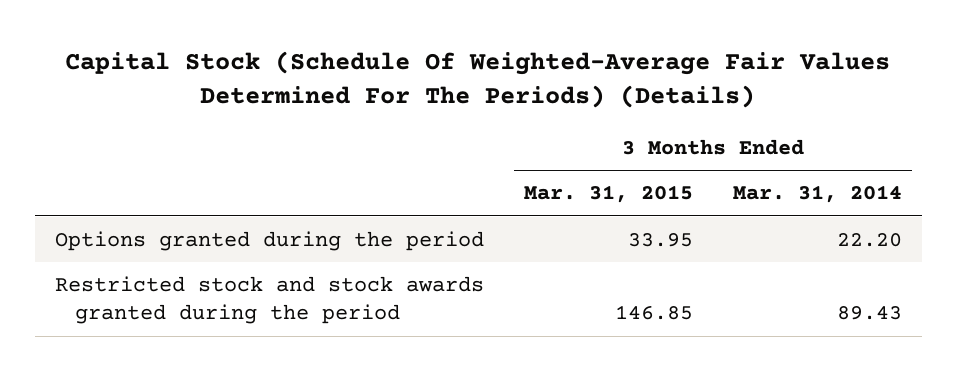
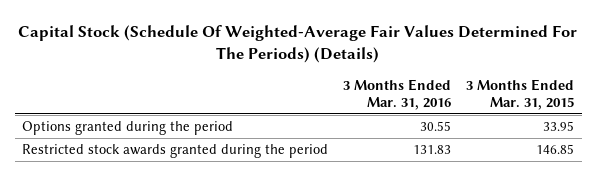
[732,185,902,204] Mar. 31, 2014 -> none
none -> [343,78,452,110] 3 Months Ended Mar. 31, 2016
[54,275,484,325] Restricted stock and stock awards granted during the period -> [22,144,329,159] Restricted stock awards granted during the period

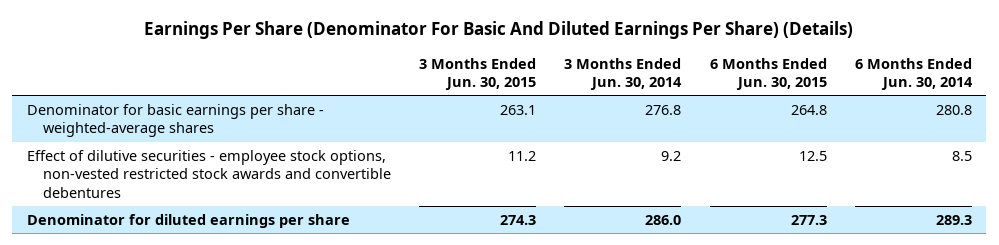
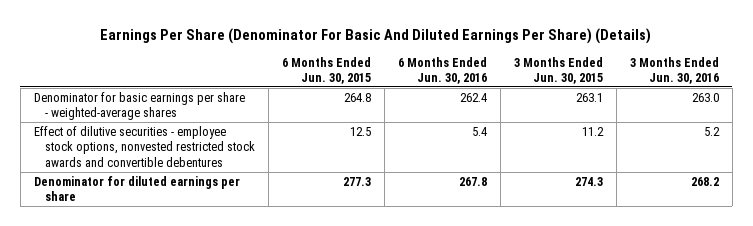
[564,57,683,90] 3 Months Ended Jun. 30, 2014 -> none
[855,57,974,90] 6 Months Ended Jun. 30, 2014 -> none
none -> [397,56,487,84] 6 Months Ended Jun. 30, 2016
none -> [629,56,719,84] 3 Months Ended Jun. 30, 2016
[26,149,391,198] Effect of dilutive securities - employee stock options, non-vested restricted stock awards and convertible debentures -> [33,125,255,167] Effect of dilutive securities - employee stock options, nonvested restricted stock awards and convertible debentures

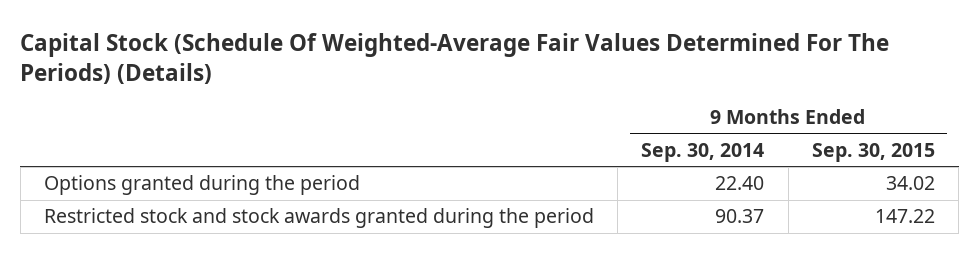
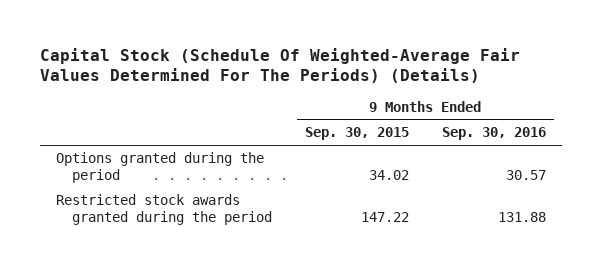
[641,143,765,163] Sep. 30, 2014 -> none
none -> [441,127,546,141] Sep. 30, 2016
[43,208,594,229] Restricted stock and stock awards granted during the period -> [56,194,272,226] Restricted stock awards granted during the period

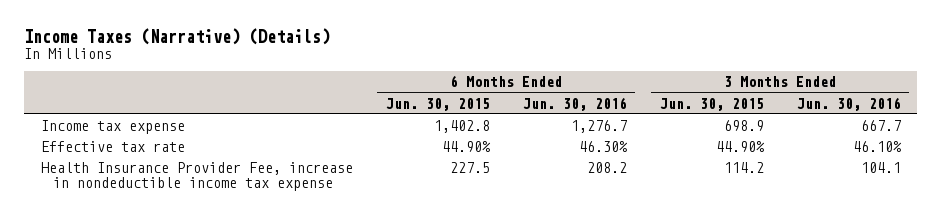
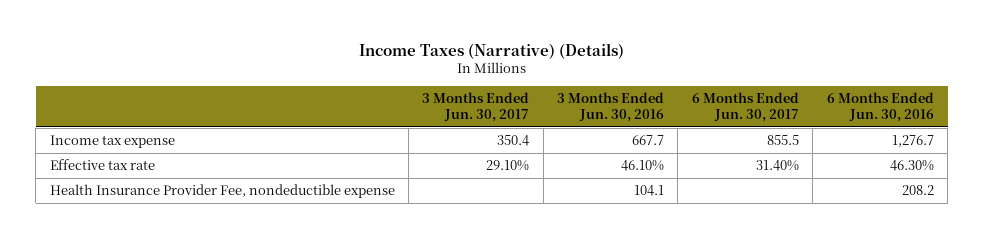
[385,97,490,111] Jun. 30, 2015 -> none
[659,97,764,111] Jun. 30, 2015 -> none
none -> [422,92,530,122] 3 Months Ended Jun. 30, 2017
none -> [691,92,799,122] 6 Months Ended Jun. 30, 2017
[40,162,353,191] Health Insurance Provider Fee, increase in nondeductible income tax expense -> [49,184,395,199] Health Insurance Provider Fee, nondeductible expense

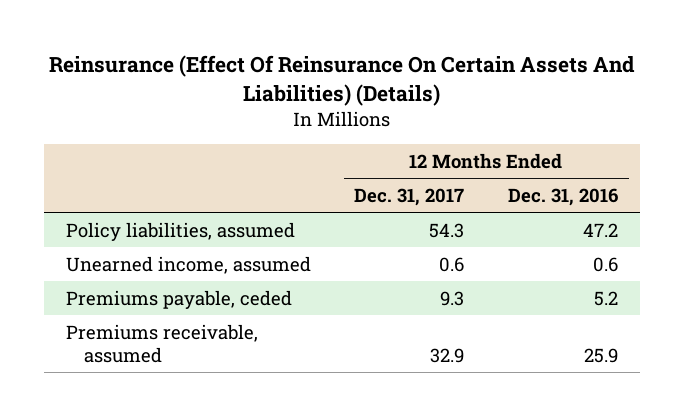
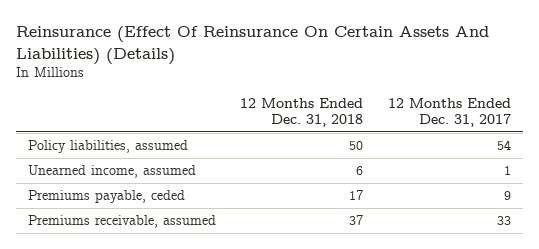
[508,187,619,206] Dec. 31, 2016 -> none
none -> [240,97,364,127] 12 Months Ended Dec. 31, 2018
[429,222,465,238] 54.3 -> [496,140,511,151] 54
[439,256,465,272] 0.6 -> [503,166,511,176] 1
[440,290,465,306] 9.3 -> [503,191,511,201] 9
[430,347,465,363] 32.9 -> [496,216,511,226] 33

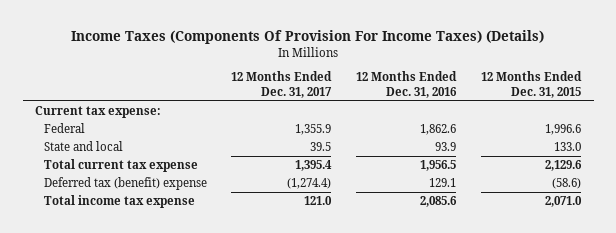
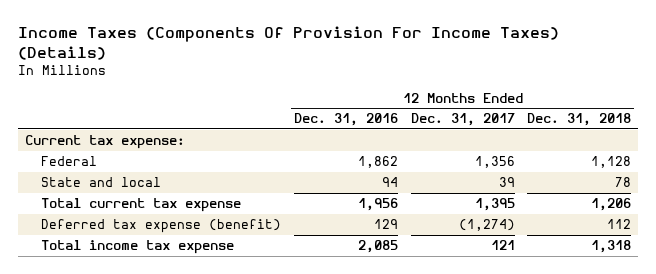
[481,71,583,99] 12 Months Ended Dec. 31, 2015 -> none
none -> [527,113,632,127] Dec. 31, 2018
[295,124,332,136] 1,355.9 -> [474,156,515,169] 1,356
[420,124,457,136] 1,862.6 -> [357,156,398,169] 1,862
[310,142,332,152] 39.5 -> [498,177,515,188] 39
[435,142,457,152] 93.9 -> [381,177,398,188] 94
[295,160,333,172] 1,395.4 -> [474,198,515,212] 1,395
[420,160,457,172] 1,956.5 -> [357,198,398,212] 1,956
[43,177,207,191] Deferred tax (benefit) expense -> [41,219,282,234] Deferred tax expense (benefit)
[287,178,332,190] (1,274.4) -> [458,219,515,232] (1,274)
[429,178,457,188] 129.1 -> [373,219,398,230] 129
[304,196,333,206] 121.0 -> [490,240,515,251] 121
[420,196,458,208] 2,085.6 -> [357,240,398,254] 2,085

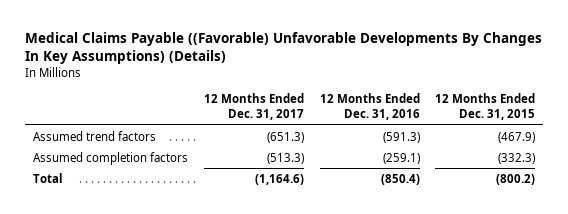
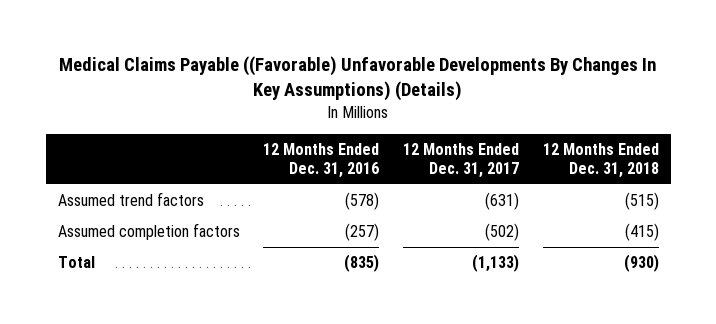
[435,93,536,121] 12 Months Ended Dec. 31, 2015 -> none
none -> [542,143,659,179] 12 Months Ended Dec. 31, 2018
[266,131,304,143] (651.3) -> [485,192,520,211] (631)
[382,131,420,143] (591.3) -> [345,192,380,211] (578)
[266,152,304,164] (513.3) -> [485,223,520,242] (502)
[382,152,420,164] (259.1) -> [345,223,380,242] (257)
[254,173,304,185] (1,164.6) -> [472,254,520,273] (1,133)
[380,173,420,185] (850.4) -> [344,254,380,273] (835)

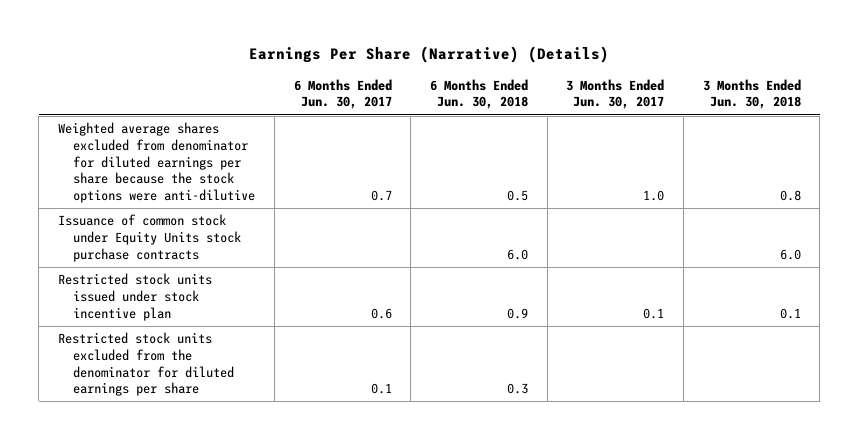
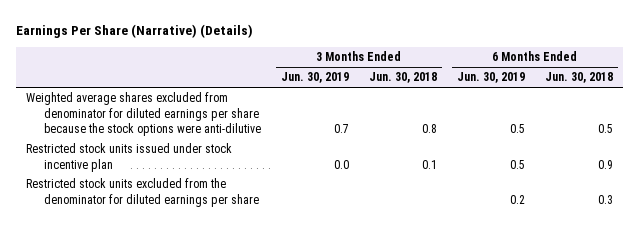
[293,78,392,110] 6 Months Ended Jun. 30, 2017 -> none
[566,78,665,110] 3 Months Ended Jun. 30, 2017 -> none
none -> [281,72,350,84] Jun. 30, 2019
none -> [457,72,526,84] Jun. 30, 2019
[57,214,242,262] Issuance of common stock under Equity Units stock purchase contracts -> none

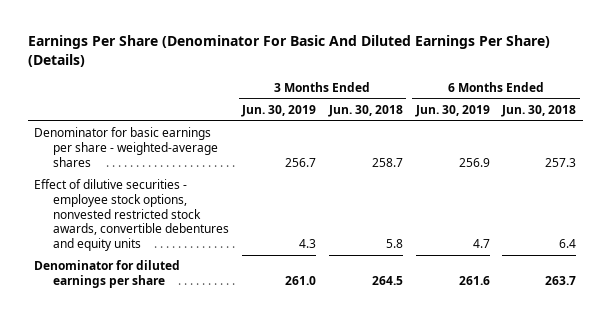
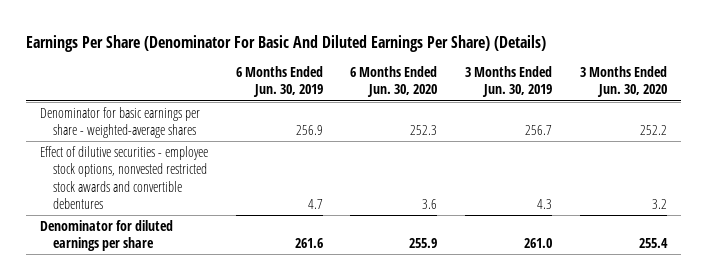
[327,105,403,118] Jun. 30, 2018 -> none
[501,105,577,118] Jun. 30, 2018 -> none
none -> [350,66,438,98] 6 Months Ended Jun. 30, 2020
none -> [579,66,667,98] 3 Months Ended Jun. 30, 2020
[34,179,230,252] Effect of dilutive securities - employee stock options, nonvested restricted stock awards, convertible debentures and equity units -> [40,145,209,210] Effect of dilutive securities - employee stock options, nonvested restricted stock awards and convertible debentures

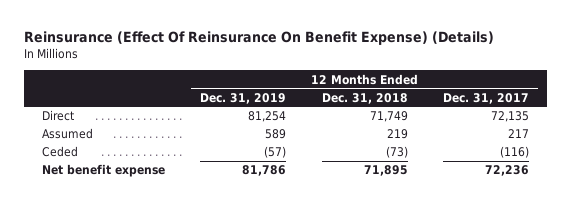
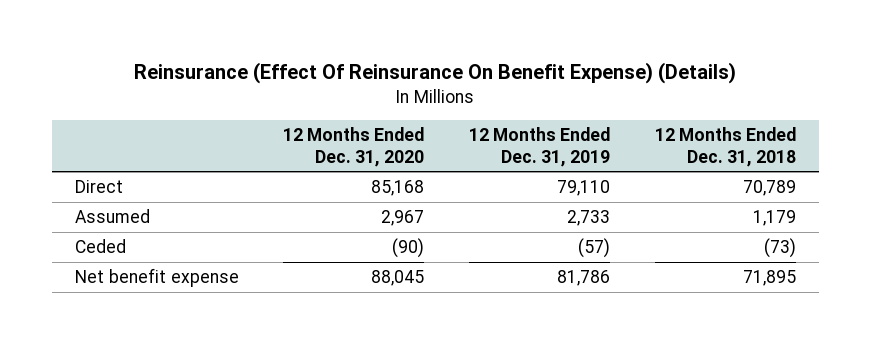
[443,92,530,104] Dec. 31, 2017 -> none
none -> [283,127,425,167] 12 Months Ended Dec. 31, 2020
[248,111,287,123] 81,254 -> [557,180,611,197] 79,110
[369,111,408,123] 71,749 -> [743,180,797,197] 70,789
[265,129,287,140] 589 -> [567,210,611,227] 2,733
[386,129,408,140] 219 -> [753,210,797,227] 1,179

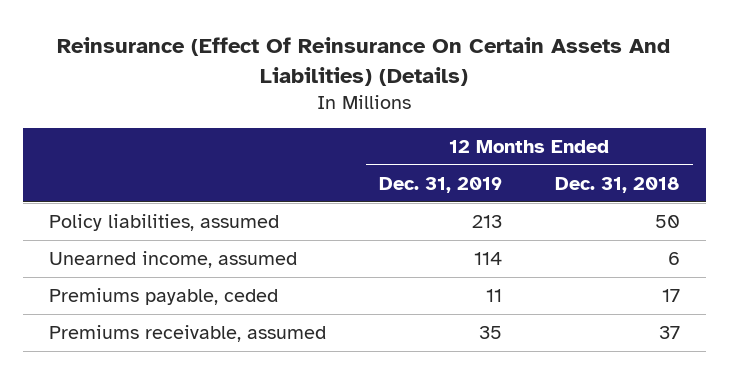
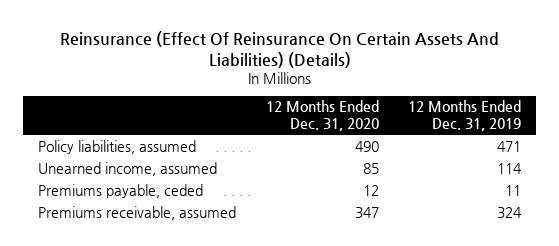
[554,176,680,193] Dec. 31, 2018 -> none
none -> [265,100,379,131] 12 Months Ended Dec. 31, 2020
[471,214,502,228] 213 -> [497,140,522,152] 471
[478,325,502,339] 35 -> [497,206,523,219] 324

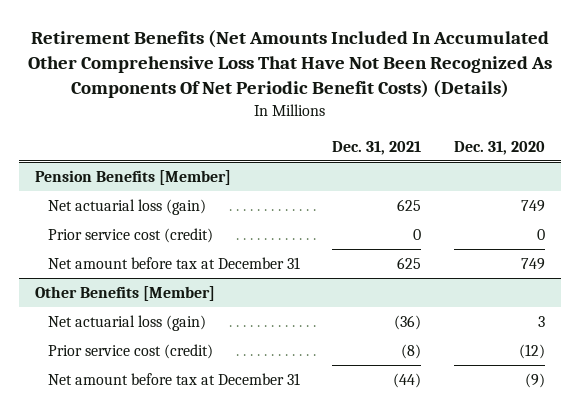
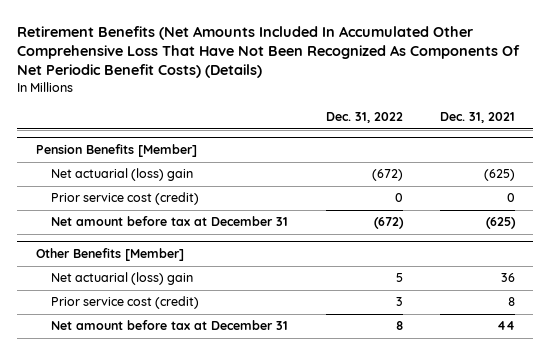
[453,141,545,156] Dec. 31, 2020 -> none
none -> [325,111,403,123] Dec. 31, 2022
[47,198,206,215] Net actuarial loss (gain) -> [51,168,194,182] Net actuarial (loss) gain
[397,198,422,211] 625 -> [483,169,515,182] (625)
[397,256,422,269] 625 -> [485,217,516,230] (625)
[47,314,206,331] Net actuarial loss (gain) -> [51,272,194,286] Net actuarial (loss) gain
[394,314,422,330] (36) -> [500,273,515,283] 36
[401,343,422,359] (8) -> [507,297,515,307] 8
[393,372,422,388] (44) -> [496,321,515,331] 44

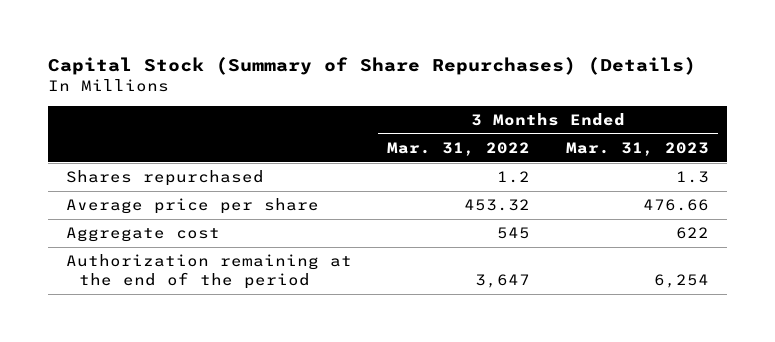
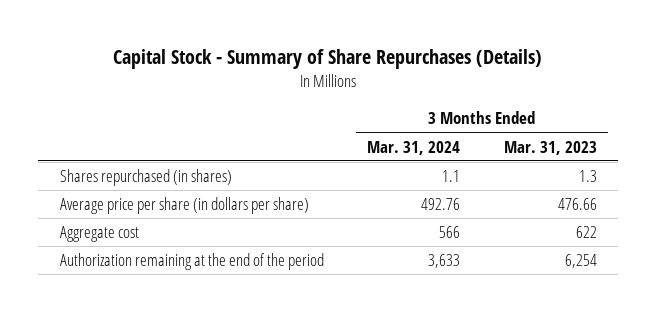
[47,56,696,75] Capital Stock (Summary of Share Repurchases) (Details) -> [113,49,543,70] Capital Stock - Summary of Share Repurchases (Details)
[387,142,531,157] Mar. 31, 2022 -> none
none -> [367,140,461,155] Mar. 31, 2024
[65,170,264,187] Shares repurchased -> [59,169,232,187] Shares repurchased (in shares)
[65,198,319,215] Average price per share -> [59,197,309,215] Average price per share (in dollars per share)

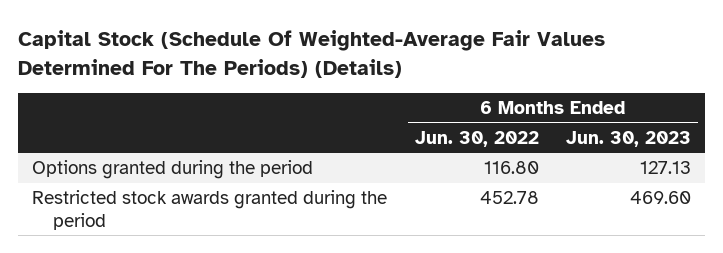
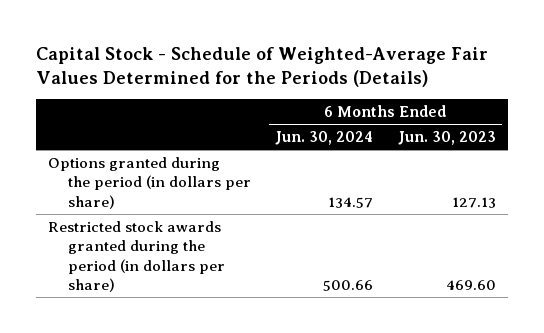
[17,30,605,78] Capital Stock (Schedule Of Weighted-Average Fair Values Determined For The Periods) (Details) -> [35,46,488,87] Capital Stock - Schedule of Weighted-Average Fair Values Determined for the Periods (Details)
[414,130,539,147] Jun. 30, 2022 -> none
none -> [275,131,374,146] Jun. 30, 2024
[31,160,313,180] Options granted during the period -> [47,156,251,209] Options granted during the period (in dollars per share)
[31,190,387,230] Restricted stock awards granted during the period -> [47,220,225,292] Restricted stock awards granted during the period (in dollars per share)

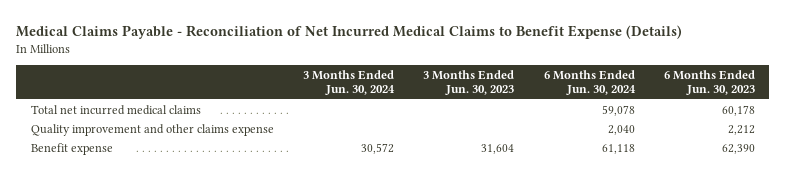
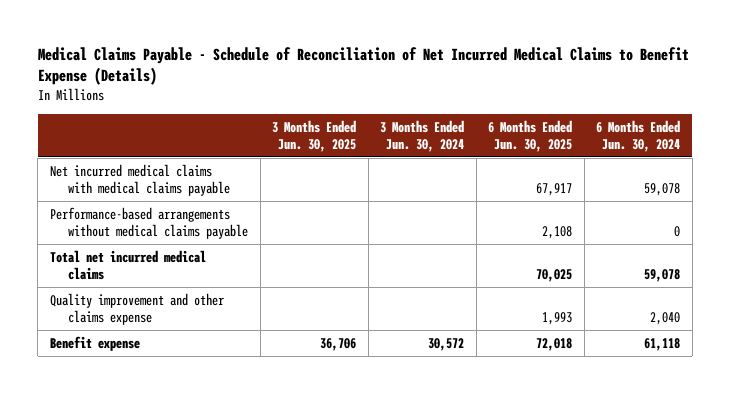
[16,24,683,39] Medical Claims Payable - Reconciliation of Net Incurred Medical Claims to Benefit Expense (Details) -> [37,46,689,86] Medical Claims Payable - Schedule of Reconciliation of Net Incurred Medical Claims to Benefit Expense (Details)
[423,69,515,96] 3 Months Ended Jun. 30, 2023 -> none
[663,69,755,96] 6 Months Ended Jun. 30, 2023 -> none
none -> [272,120,357,152] 3 Months Ended Jun. 30, 2025
none -> [488,120,573,152] 6 Months Ended Jun. 30, 2025
none -> [49,163,231,196] Net incurred medical claims with medical claims payable
none -> [49,206,249,239] Performance-based arrangements without medical claims payable

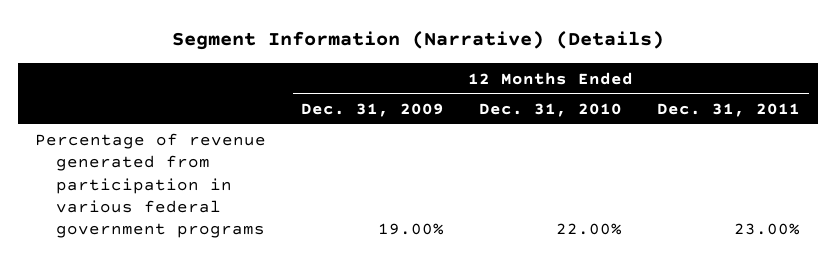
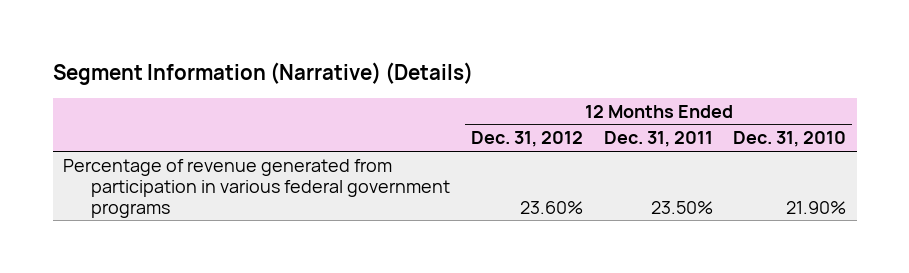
[301,102,445,117] Dec. 31, 2009 -> none
none -> [470,131,583,148] Dec. 31, 2012
[556,222,623,235] 22.00% -> [786,200,847,214] 21.90%
[734,222,801,235] 23.00% -> [650,200,713,214] 23.50%

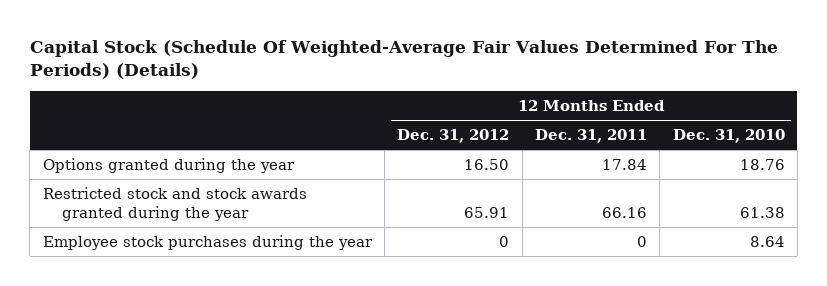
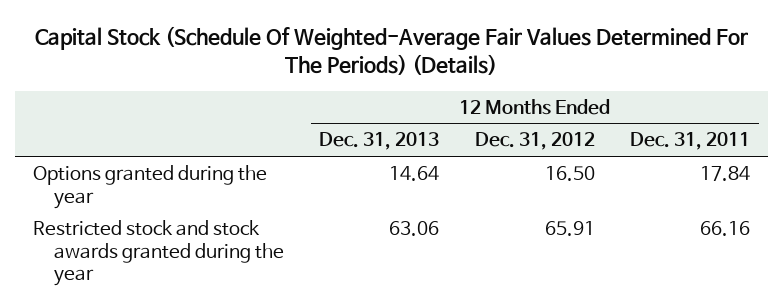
[672,129,785,144] Dec. 31, 2010 -> none
none -> [319,132,440,151] Dec. 31, 2013
[42,234,373,250] Employee stock purchases during the year -> none

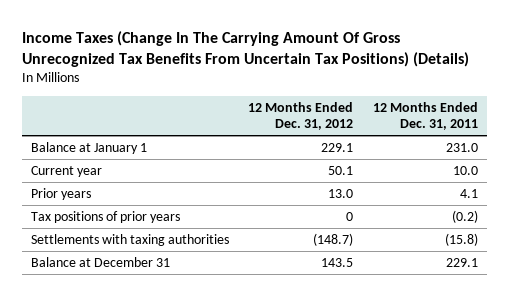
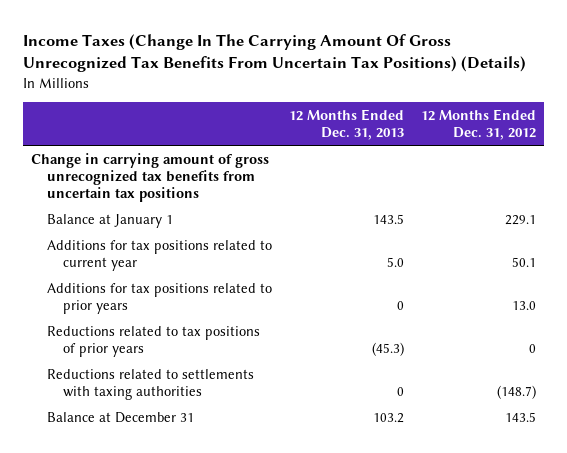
[372,101,478,131] 12 Months Ended Dec. 31, 2011 -> none
none -> [289,109,405,141] 12 Months Ended Dec. 31, 2013
none -> [31,152,270,202] Change in carrying amount of gross unrecognized tax benefits from uncertain tax positions
[31,165,103,177] Current year -> [47,239,273,271] Additions for tax positions related to current year
[31,187,92,200] Prior years -> [47,282,273,314] Additions for tax positions related to prior years
[31,210,181,223] Tax positions of prior years -> [47,325,261,357] Reductions related to tax positions of prior years
[31,233,230,246] Settlements with taxing authorities -> [47,368,255,400] Reductions related to settlements with taxing authorities

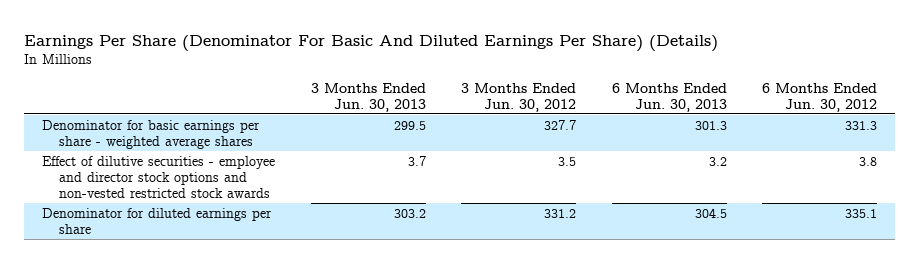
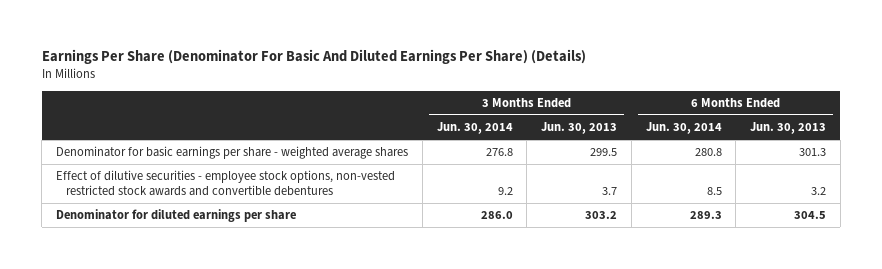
[461,82,577,112] 3 Months Ended Jun. 30, 2012 -> none
[762,82,878,112] 6 Months Ended Jun. 30, 2012 -> none
none -> [436,122,513,135] Jun. 30, 2014
none -> [645,122,722,135] Jun. 30, 2014
[42,155,276,199] Effect of dilutive securities - employee and director stock options and non-vested restricted stock awards -> [56,170,396,196] Effect of dilutive securities - employee stock options, non-vested restricted stock awards and convertible debentures

